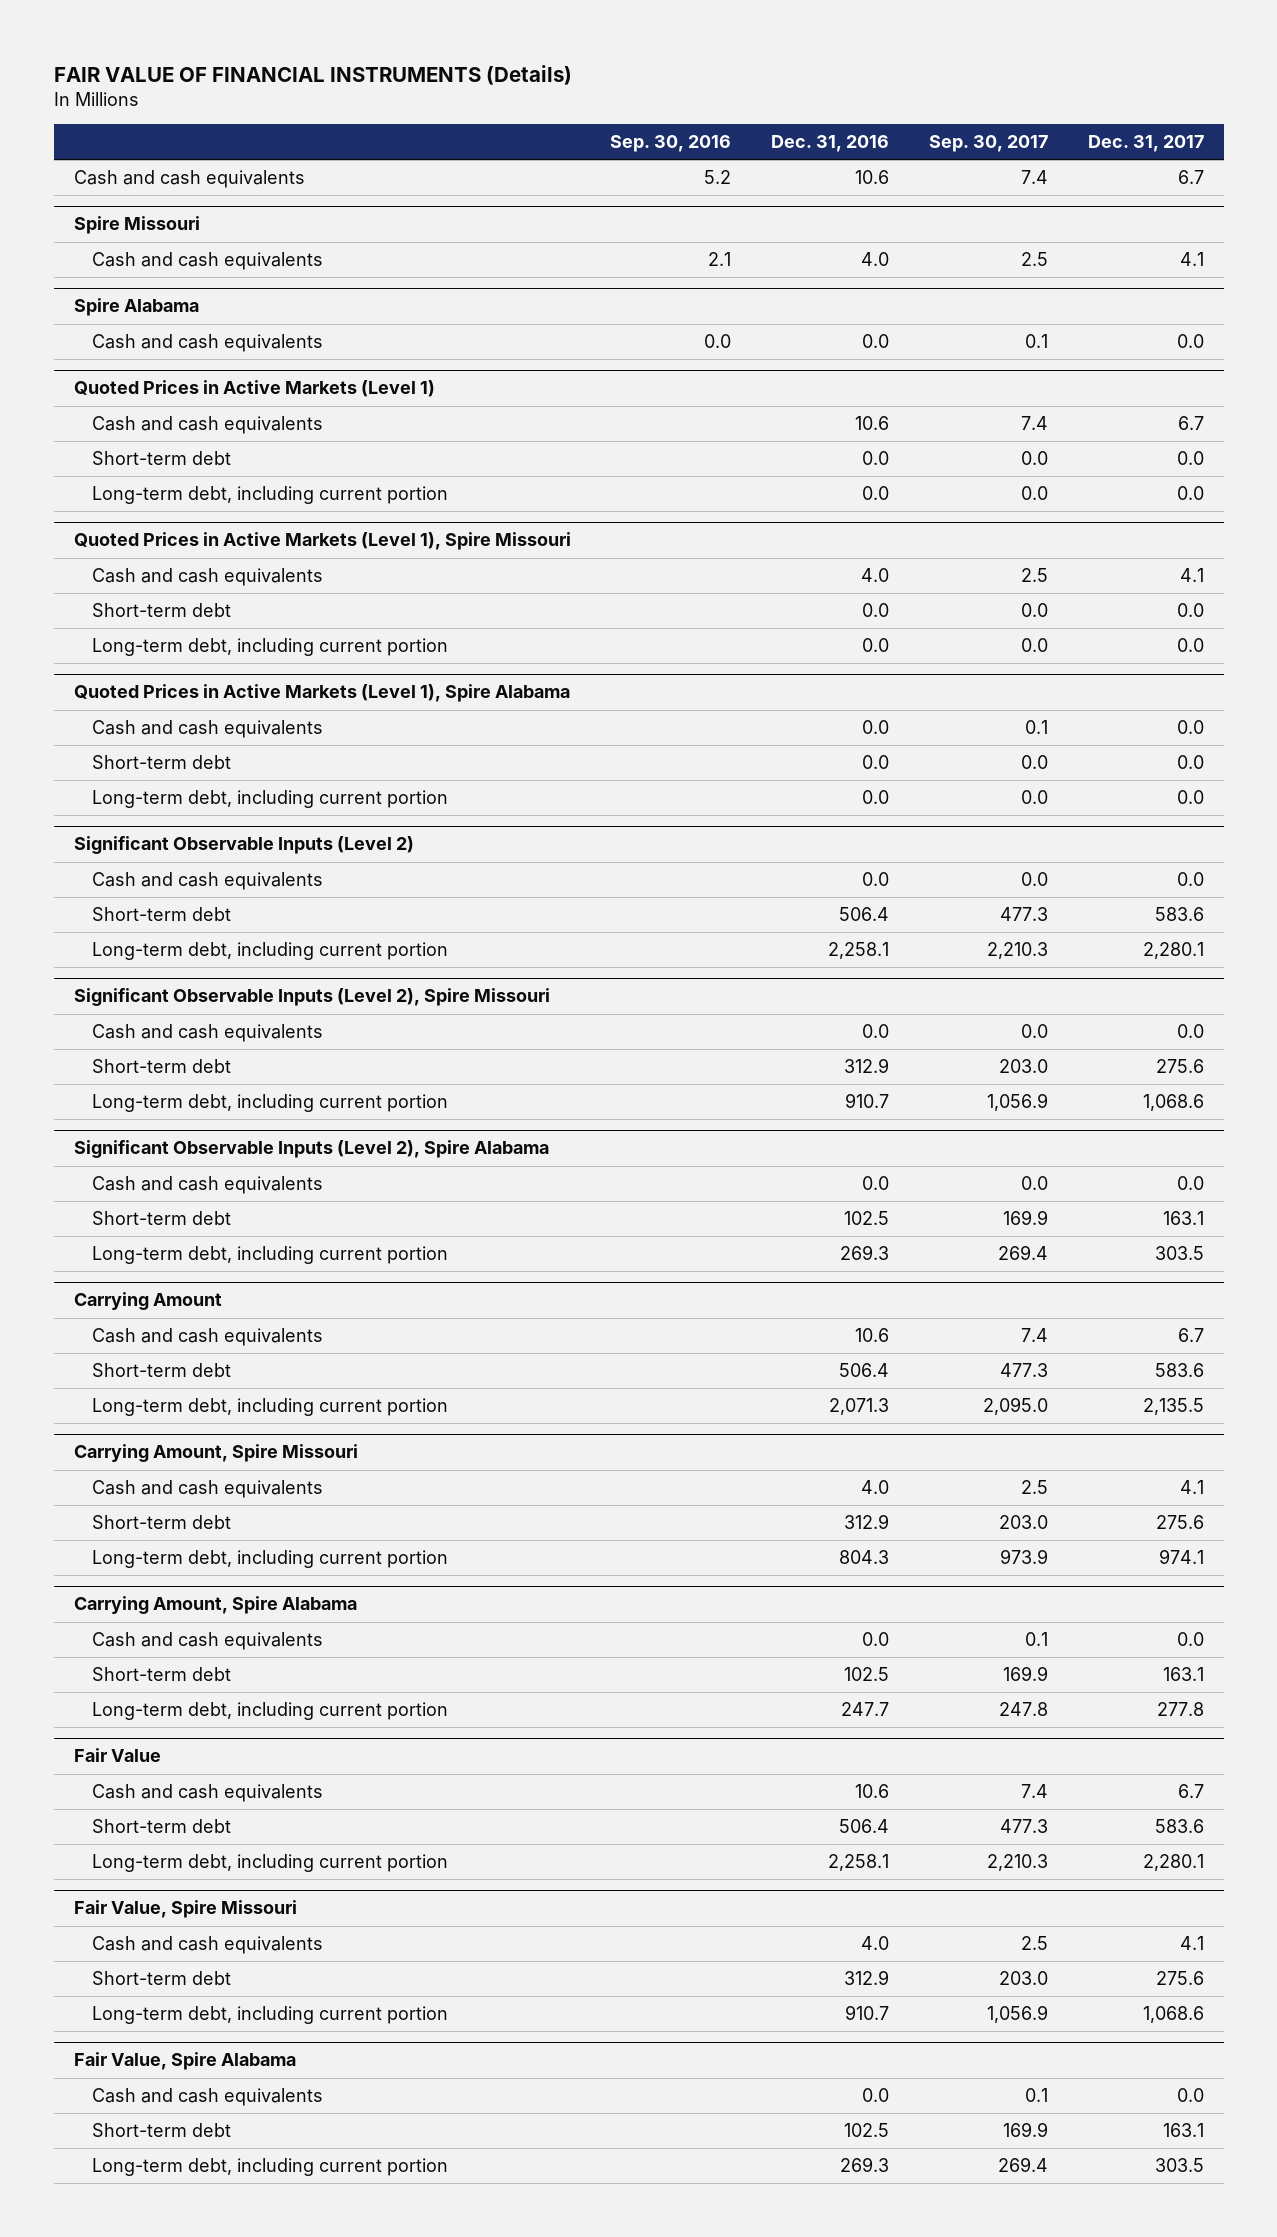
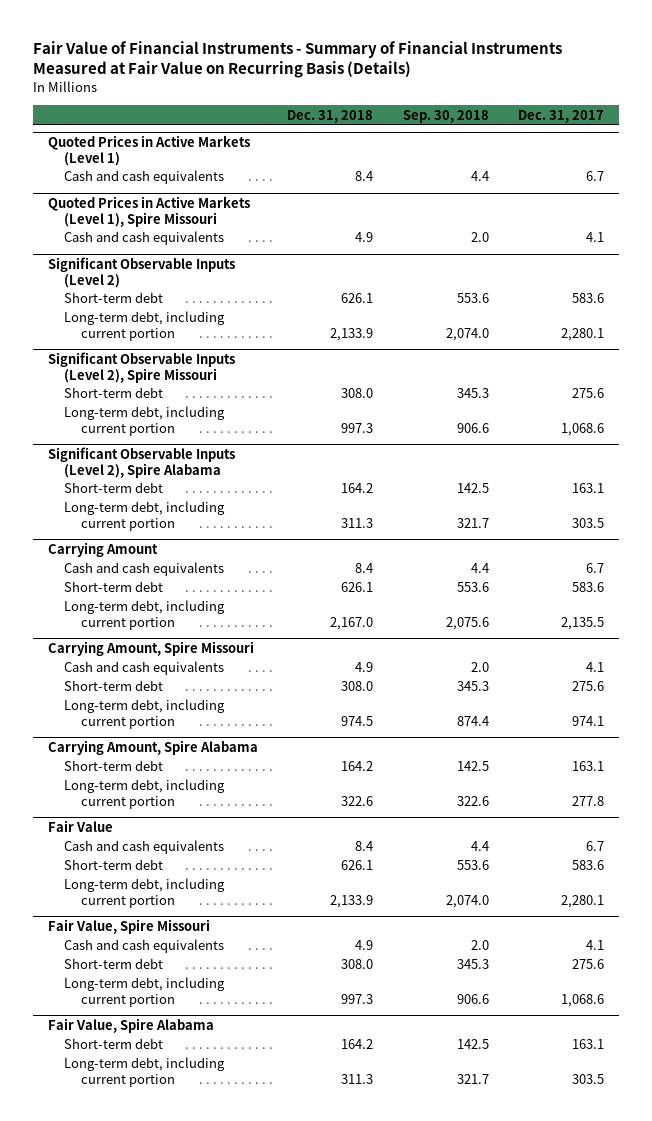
[53,64,572,85] FAIR VALUE OF FINANCIAL INSTRUMENTS (Details) -> [33,40,563,79] Fair Value of Financial Instruments - Summary of Financial Instruments Measured at Fair Value on Recurring Basis (Details)
[610,135,732,153] Sep. 30, 2016 -> none
[771,135,890,153] Dec. 31, 2016 -> none
[928,135,1048,153] Sep. 30, 2017 -> none
none -> [287,109,374,123] Dec. 31, 2018
none -> [402,109,489,123] Sep. 30, 2018
[73,170,305,189] Cash and cash equivalents -> none
[73,216,200,235] Spire Missouri -> none
[91,252,323,271] Cash and cash equivalents -> none
[73,298,199,317] Spire Alabama -> none
[91,334,323,353] Cash and cash equivalents -> none
[91,451,231,466] Short-term debt -> none
[91,486,448,505] Long-term debt, including current portion -> none
[91,603,231,618] Short-term debt -> none
[91,638,448,657] Long-term debt, including current portion -> none
[73,684,570,703] Quoted Prices in Active Markets (Level 1), Spire Alabama -> none
[91,720,323,739] Cash and cash equivalents -> none
[91,755,231,770] Short-term debt -> none
[91,790,448,809] Long-term debt, including current portion -> none
[91,872,323,891] Cash and cash equivalents -> none
[91,1024,323,1043] Cash and cash equivalents -> none
[91,1176,323,1195] Cash and cash equivalents -> none
[91,1632,323,1651] Cash and cash equivalents -> none
[91,2088,323,2107] Cash and cash equivalents -> none

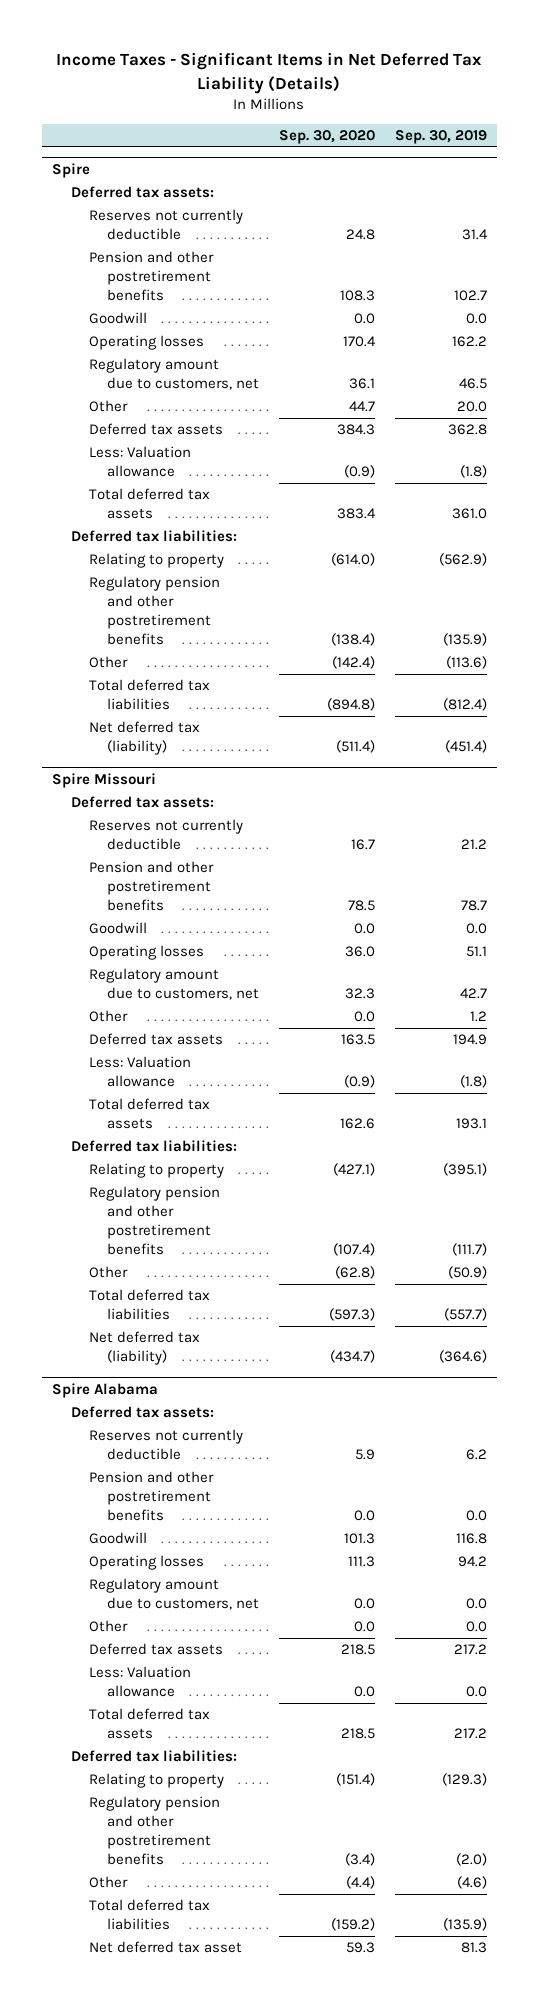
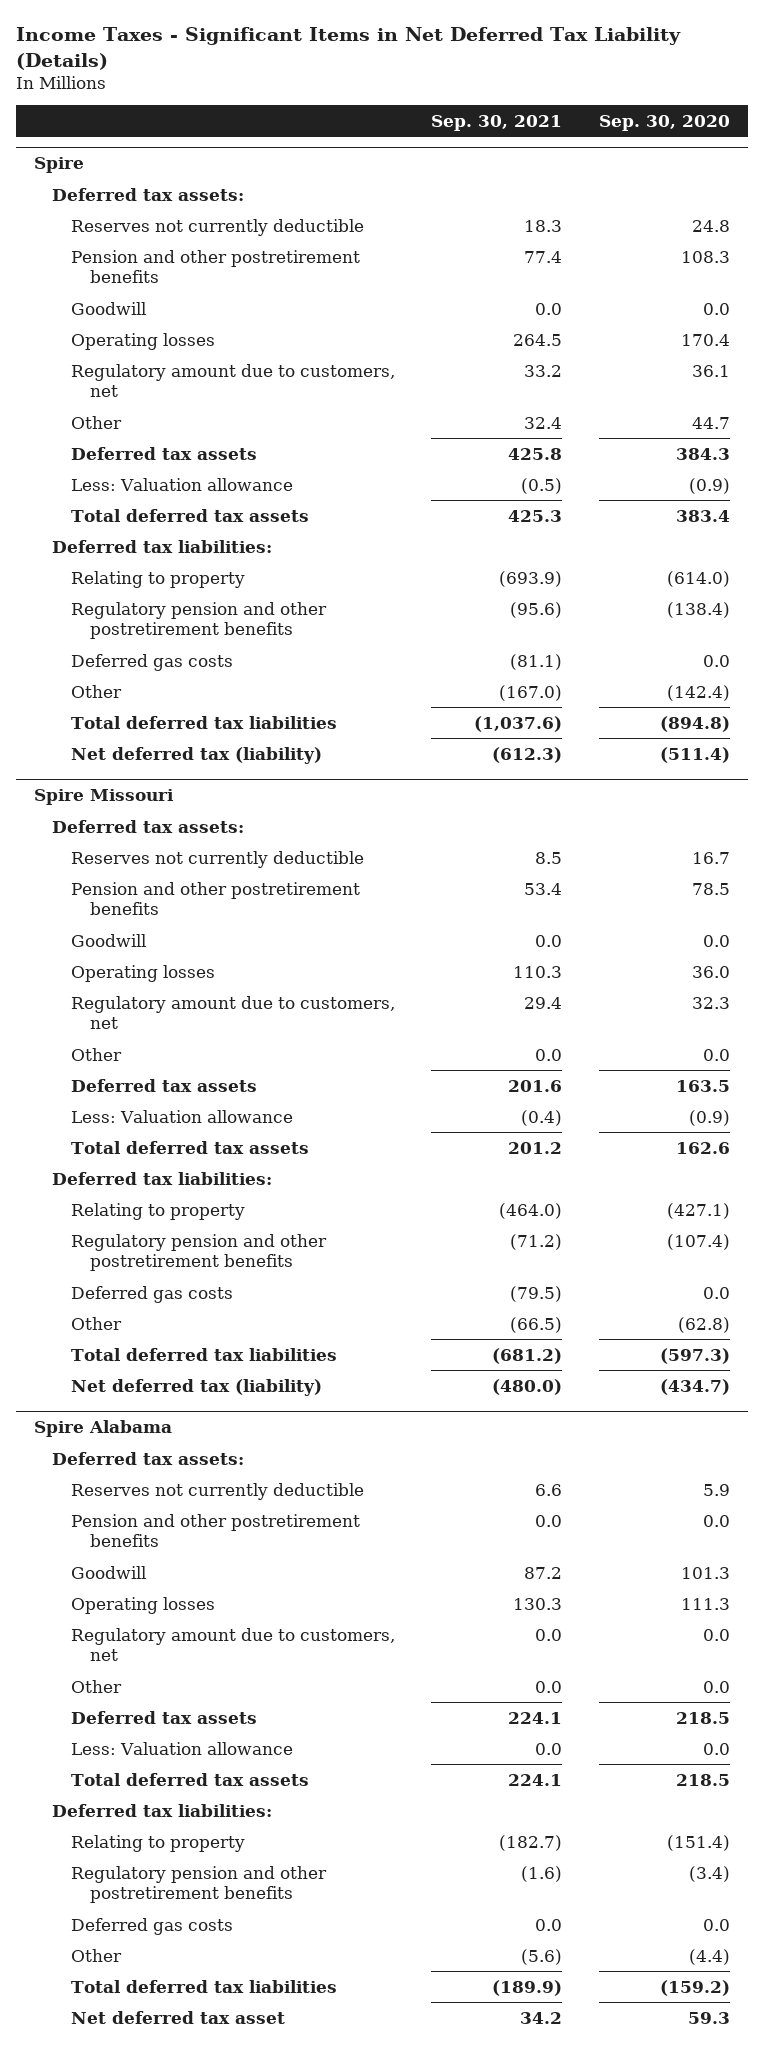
[394,129,487,144] Sep. 30, 2019 -> none
none -> [431,114,563,131] Sep. 30, 2021
none -> [71,653,234,671] Deferred gas costs
none -> [71,1285,234,1303] Deferred gas costs
none -> [71,1917,234,1935] Deferred gas costs

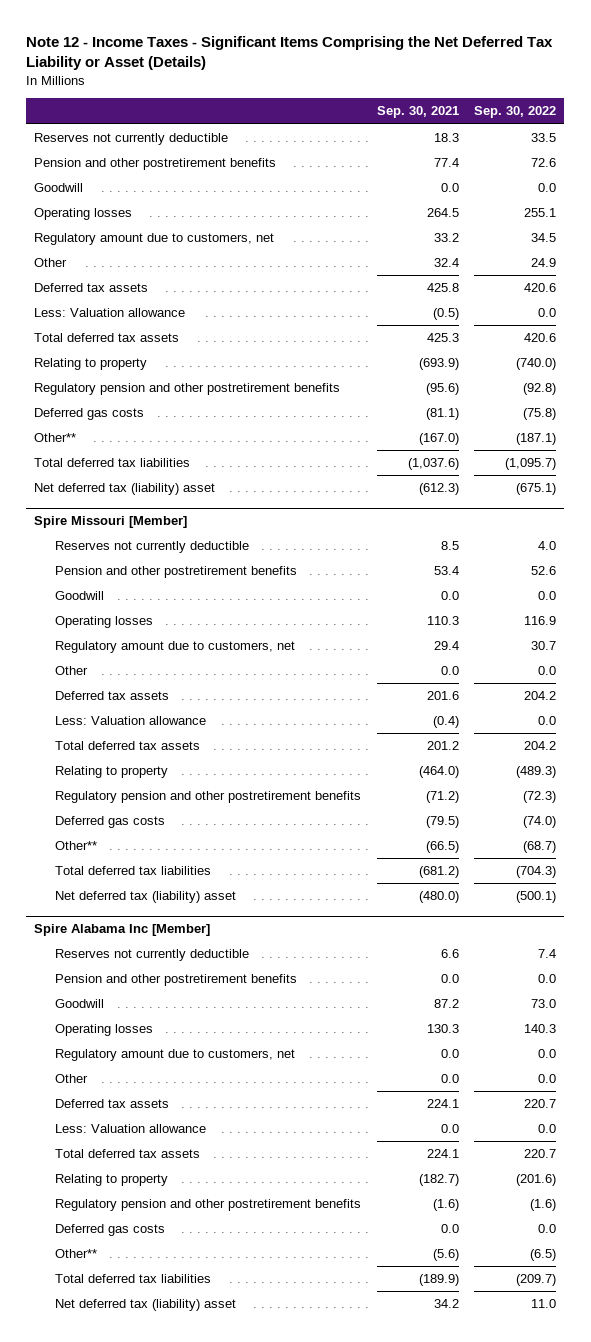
[15,27,681,70] Income Taxes - Significant Items in Net Deferred Tax Liability (Details) -> [26,35,554,71] Note 12 - Income Taxes - Significant Items Comprising the Net Deferred Tax Liability or Asset (Details)
[598,114,730,131] Sep. 30, 2020 -> none
none -> [474,106,557,119] Sep. 30, 2022
[33,156,84,173] Spire -> none
[52,187,245,201] Deferred tax assets: -> none
[52,539,273,553] Deferred tax liabilities: -> none
[71,684,123,698] Other -> [34,433,77,443] Other**
[52,819,245,833] Deferred tax assets: -> none
[71,746,323,764] Net deferred tax (liability) -> [34,483,216,496] Net deferred tax (liability) asset
[33,788,174,805] Spire Missouri -> [34,516,188,529] Spire Missouri [Member]
[52,1171,273,1185] Deferred tax liabilities: -> none
[71,1316,123,1330] Other -> [55,841,98,851] Other**
[52,1451,245,1465] Deferred tax assets: -> none
[71,1378,323,1396] Net deferred tax (liability) -> [55,891,237,904] Net deferred tax (liability) asset
[33,1419,172,1437] Spire Alabama -> [34,924,211,937] Spire Alabama Inc [Member]
[52,1803,273,1817] Deferred tax liabilities: -> none
[71,1948,123,1962] Other -> [55,1249,98,1259] Other**
[71,2010,286,2024] Net deferred tax asset -> [55,1299,237,1312] Net deferred tax (liability) asset

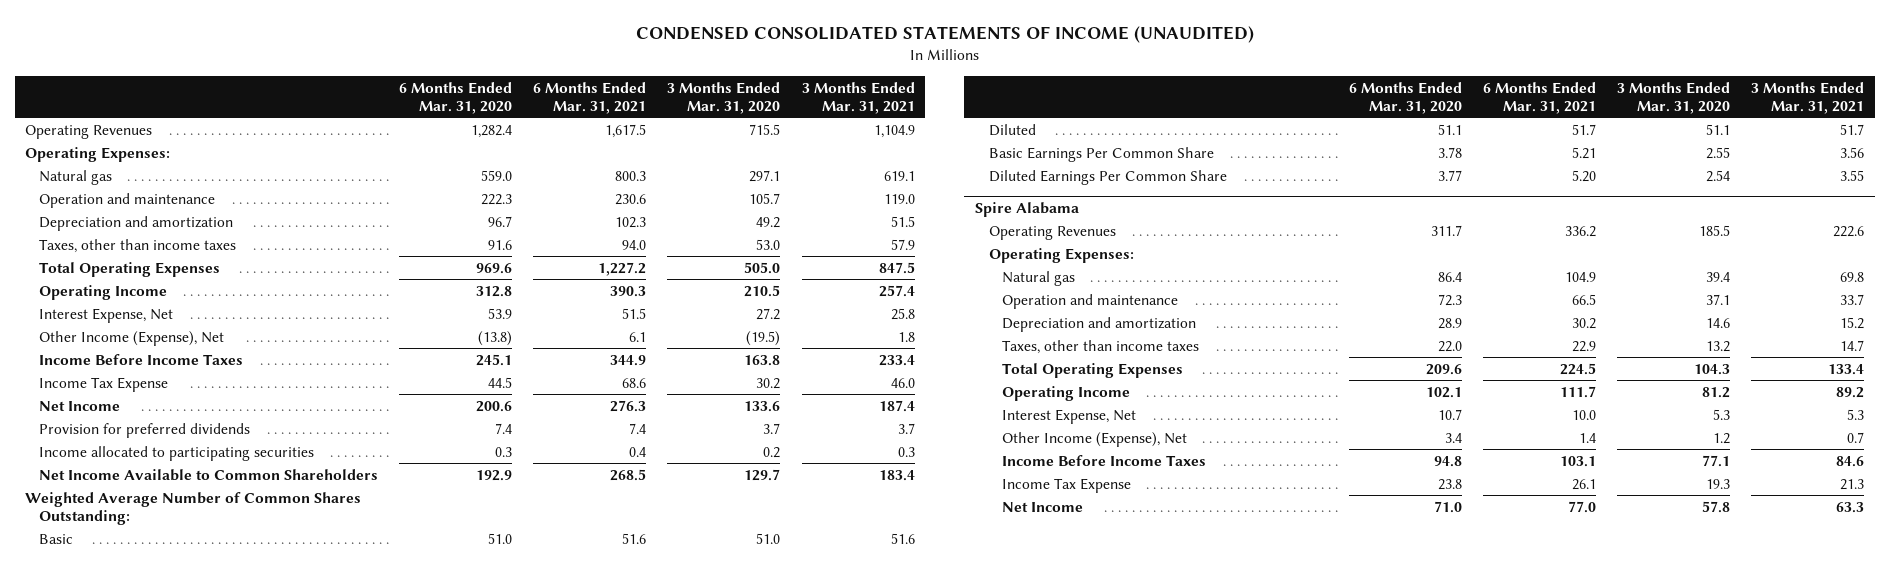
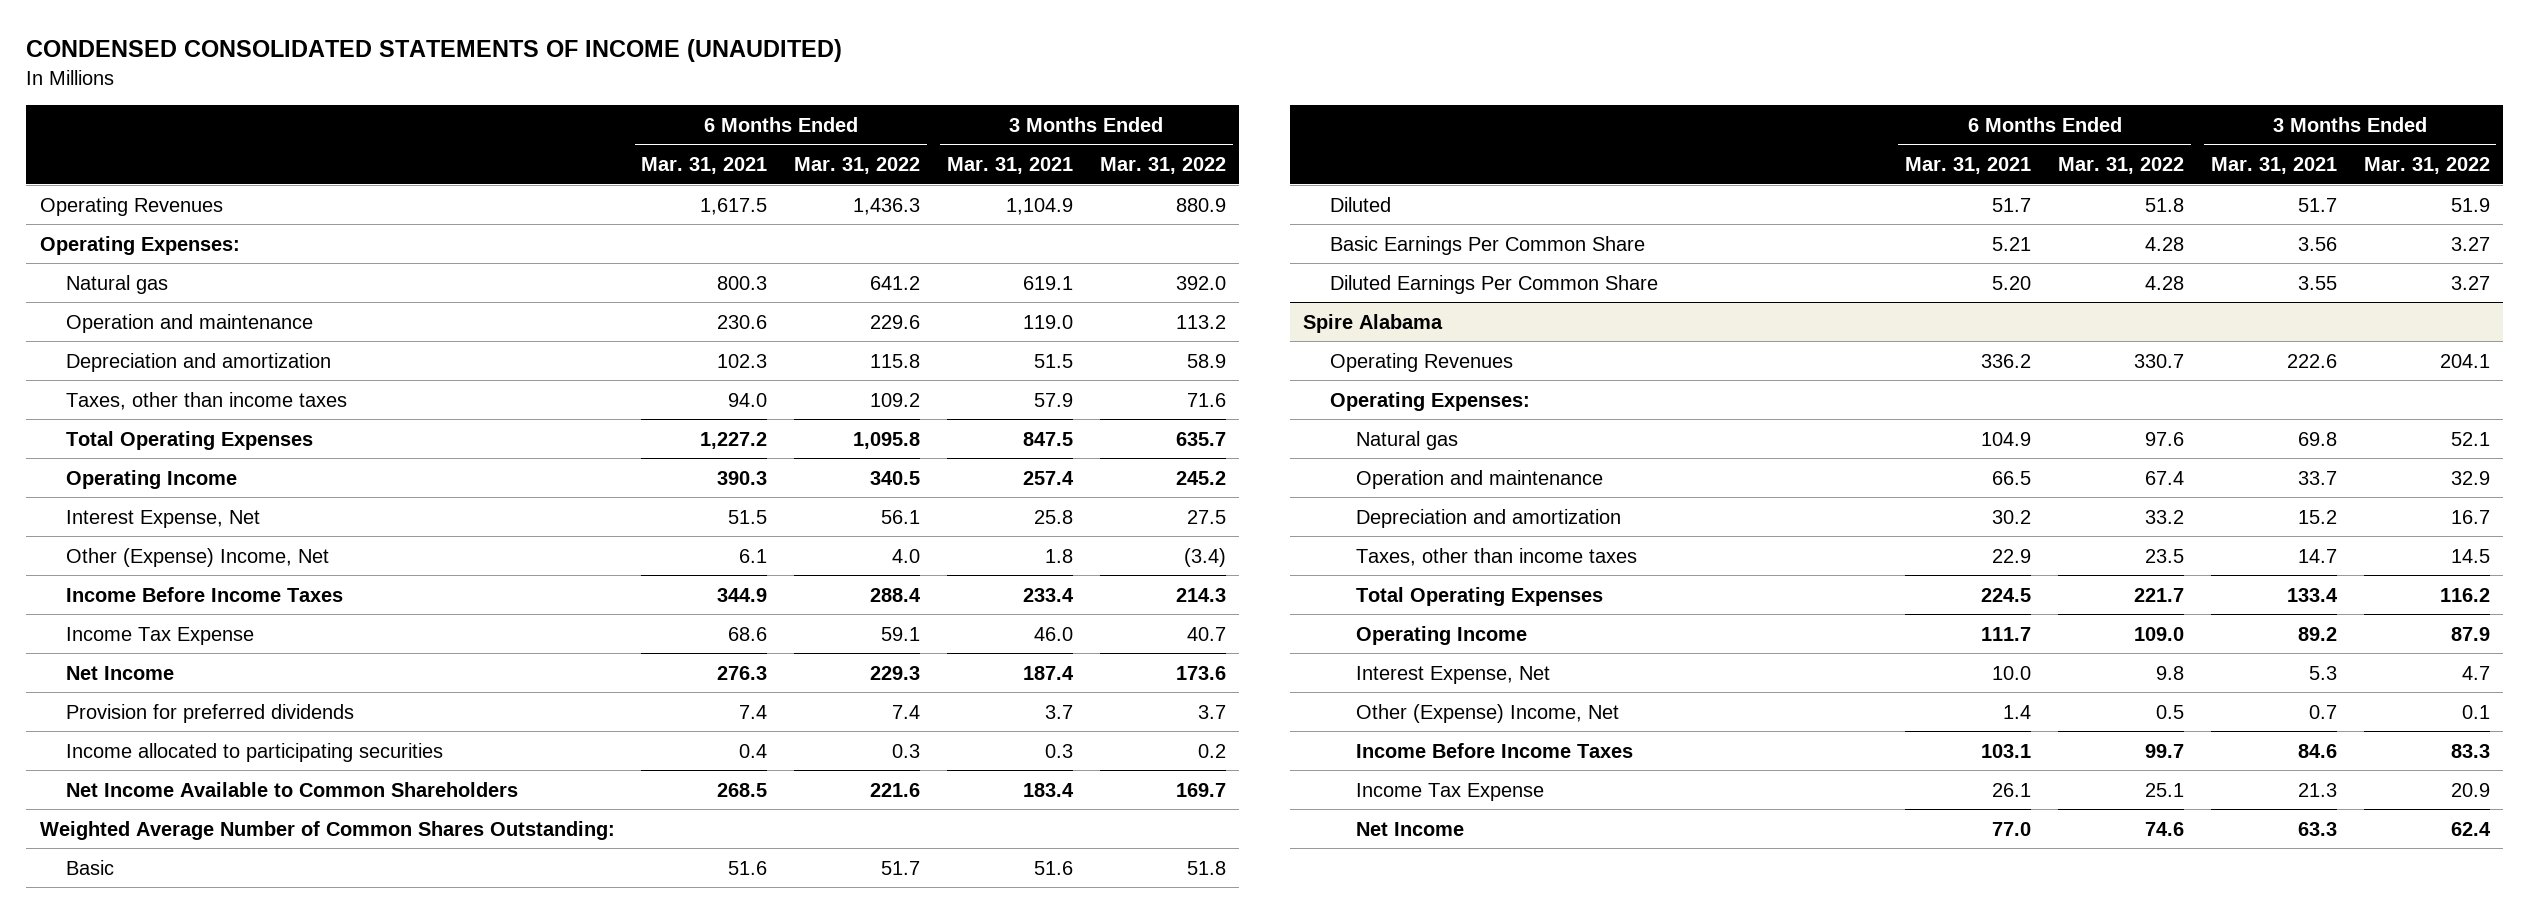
[399,81,513,114] 6 Months Ended Mar. 31, 2020 -> none
[667,81,781,114] 3 Months Ended Mar. 31, 2020 -> none
none -> [794,156,921,174] Mar. 31, 2022
none -> [1099,156,1226,174] Mar. 31, 2022
[38,330,224,346] Other Income (Expense), Net -> [66,547,330,567] Other (Expense) Income, Net
[1002,431,1188,447] Other Income (Expense), Net -> [1356,703,1620,723] Other (Expense) Income, Net

